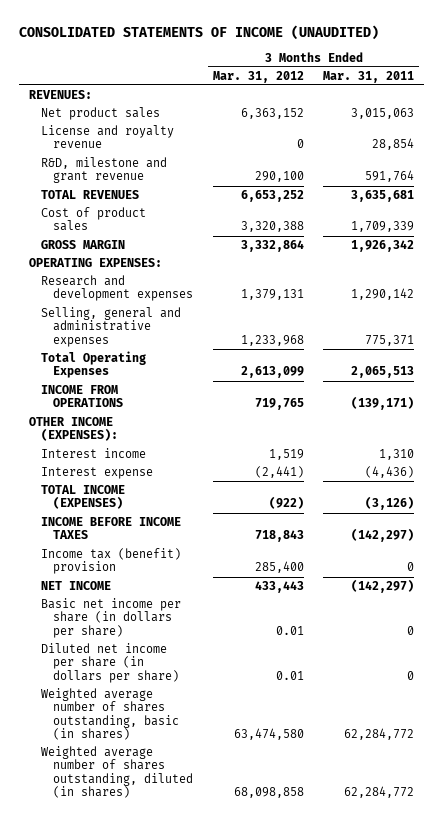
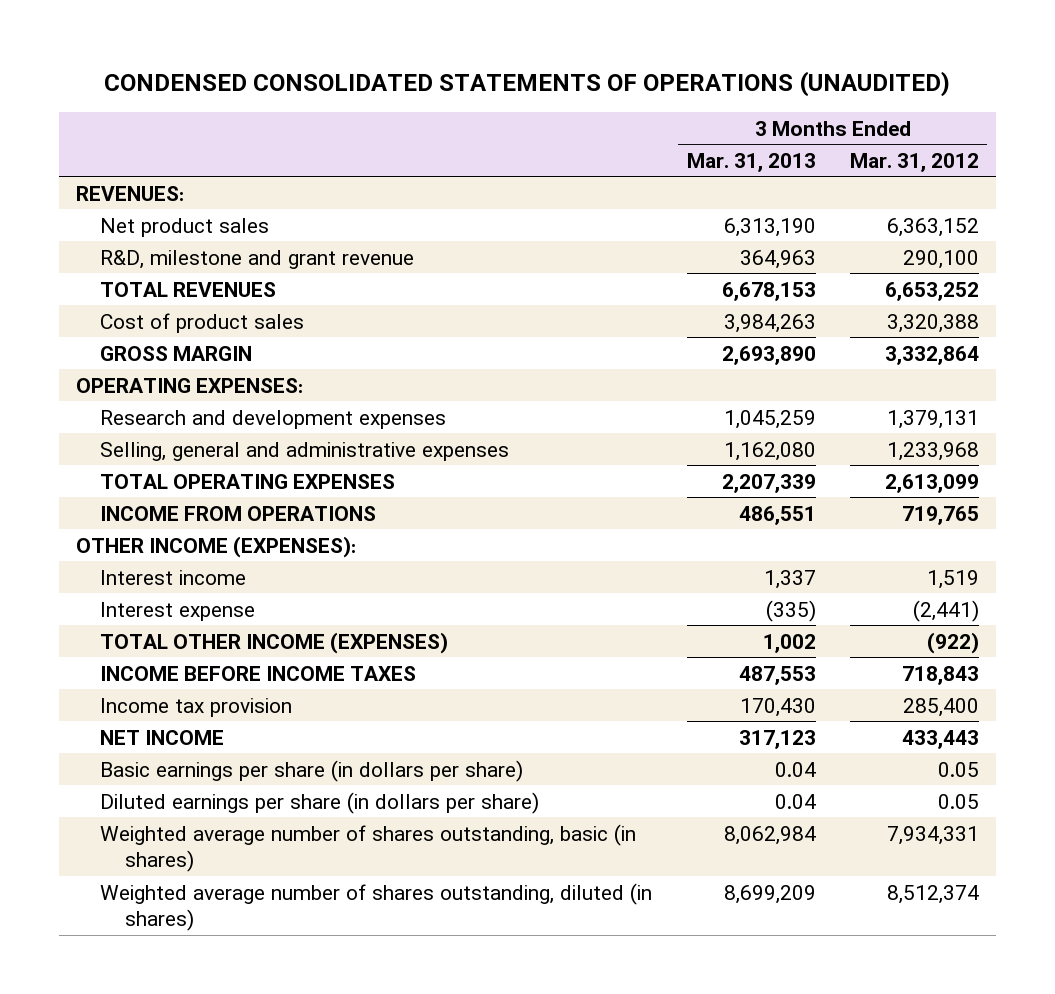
[19,25,380,41] CONSOLIDATED STATEMENTS OF INCOME (UNAUDITED) -> [104,71,951,98] CONDENSED CONSOLIDATED STATEMENTS OF OPERATIONS (UNAUDITED)
[323,70,415,83] Mar. 31, 2011 -> none
none -> [686,152,816,172] Mar. 31, 2013
[41,125,175,149] License and royalty revenue -> none
[41,351,147,379] Total Operating Expenses -> [100,473,396,489] TOTAL OPERATING EXPENSES
[41,485,126,510] TOTAL INCOME (EXPENSES) -> [100,631,449,654] TOTAL OTHER INCOME (EXPENSES)
[41,548,182,575] Income tax (benefit) provision -> [100,697,293,717] Income tax provision
[41,598,182,638] Basic net income per share (in dollars per share) -> [100,759,524,782] Basic earnings per share (in dollars per share)
[275,625,304,635] 0.01 -> [937,761,979,777] 0.05
[41,643,180,683] Diluted net income per share (in dollars per share) -> [100,791,540,814] Diluted earnings per share (in dollars per share)
[275,670,304,680] 0.01 -> [937,793,979,809] 0.05
[233,727,304,740] 63,474,580 -> [886,825,979,845] 7,934,331
[233,786,304,798] 68,098,858 -> [886,884,979,904] 8,512,374

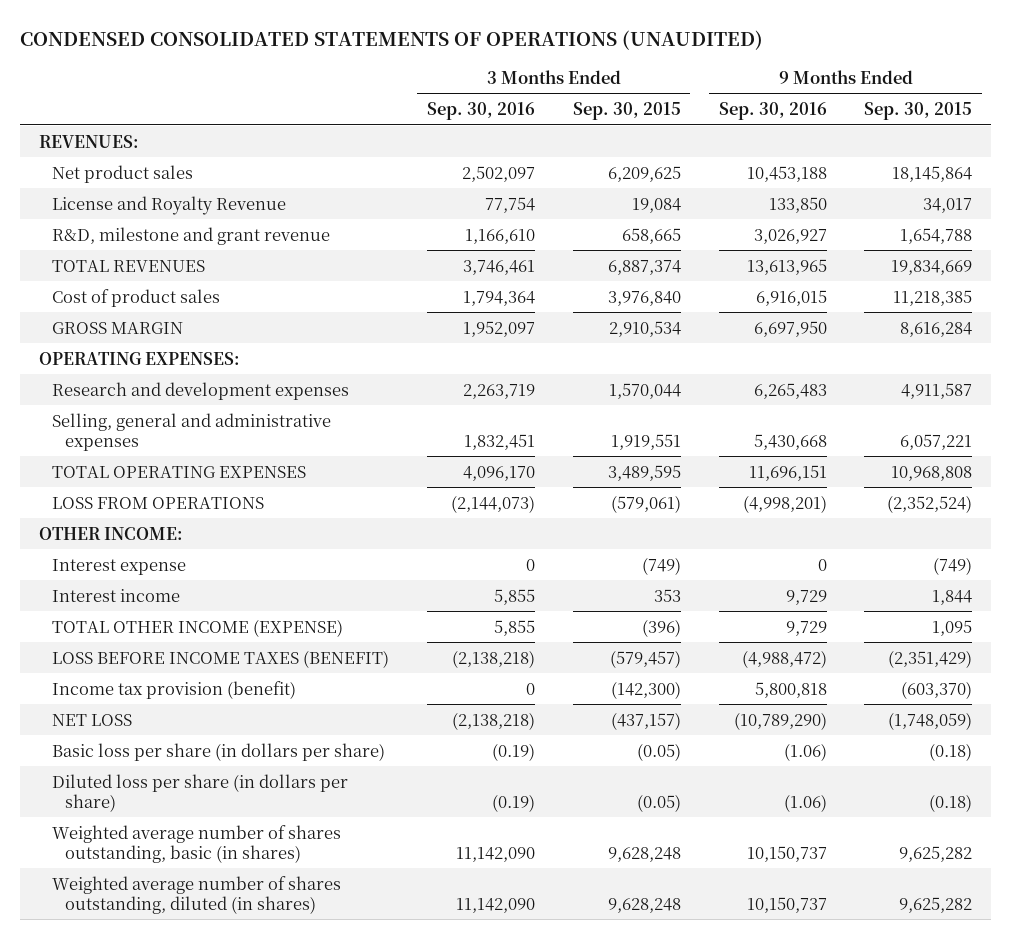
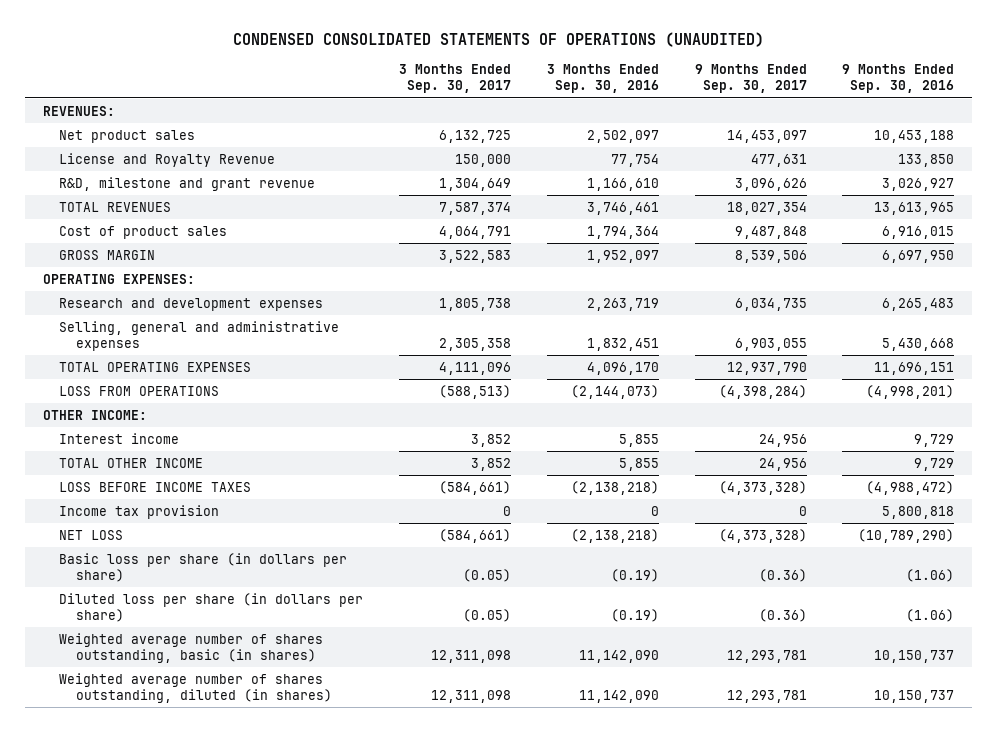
[572,102,681,121] Sep. 30, 2015 -> none
[864,102,973,121] Sep. 30, 2015 -> none
none -> [399,64,512,94] 3 Months Ended Sep. 30, 2017
none -> [694,64,807,94] 9 Months Ended Sep. 30, 2017
[51,558,186,575] Interest expense -> none
[51,618,343,637] TOTAL OTHER INCOME (EXPENSE) -> [59,457,204,468] TOTAL OTHER INCOME
[51,649,389,668] LOSS BEFORE INCOME TAXES (BENEFIT) -> [59,481,252,492] LOSS BEFORE INCOME TAXES
[51,680,296,699] Income tax provision (benefit) -> [59,504,220,519] Income tax provision

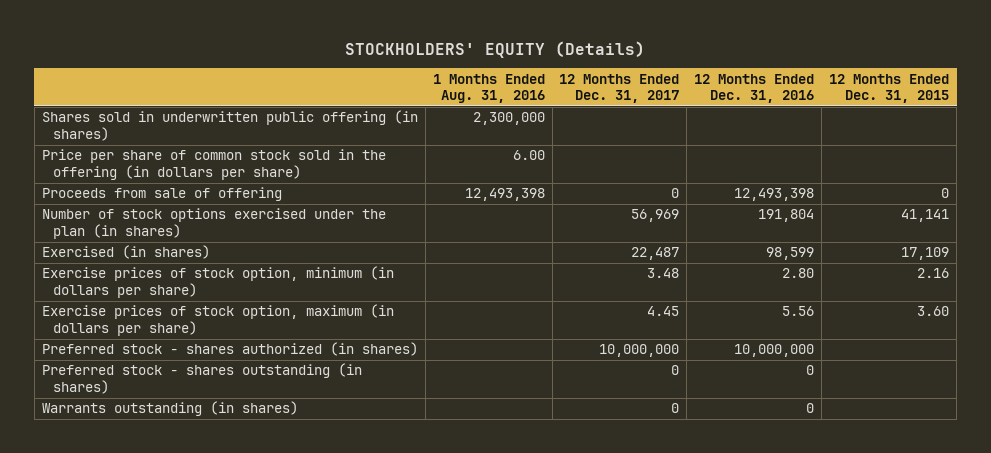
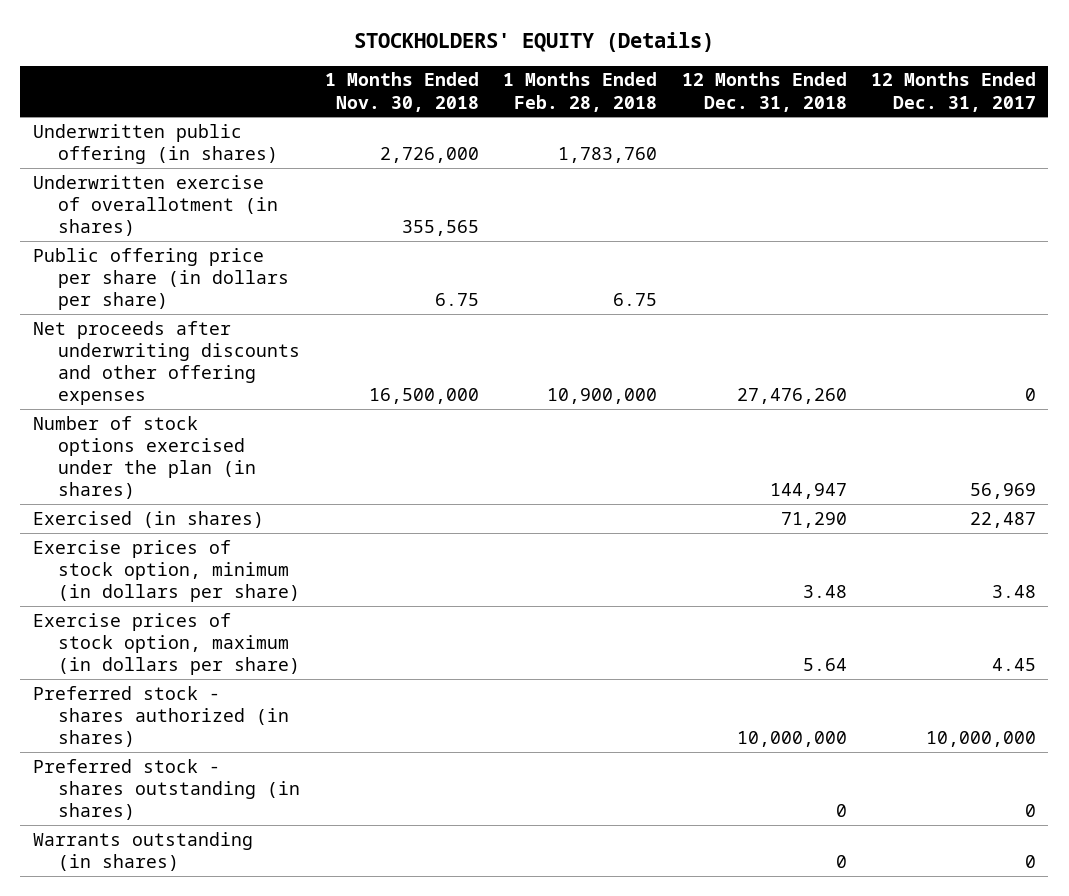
[432,73,545,104] 1 Months Ended Aug. 31, 2016 -> none
[694,73,815,104] 12 Months Ended Dec. 31, 2016 -> none
[829,73,950,104] 12 Months Ended Dec. 31, 2015 -> none
none -> [324,72,479,112] 1 Months Ended Nov. 30, 2018
none -> [503,72,658,112] 1 Months Ended Feb. 28, 2018
none -> [681,72,847,112] 12 Months Ended Dec. 31, 2018
[41,110,418,141] Shares sold in underwritten public offering (in shares) -> [32,123,278,164] Underwritten public offering (in shares)
none -> [32,174,278,237] Underwritten exercise of overallotment (in shares)
[41,149,386,180] Price per share of common stock sold in the offering (in dollars per share) -> [32,247,289,311] Public offering price per share (in dollars per share)
[41,187,282,202] Proceeds from sale of offering -> [32,320,300,406] Net proceeds after underwriting discounts and other offering expenses

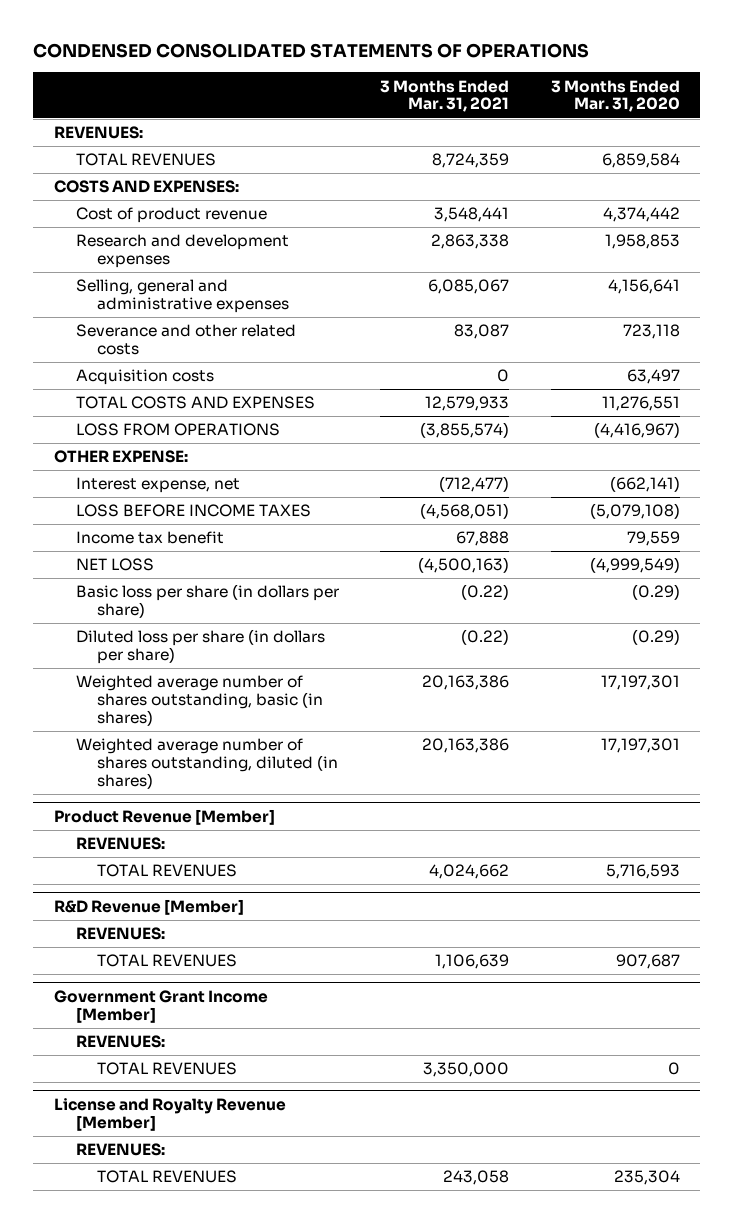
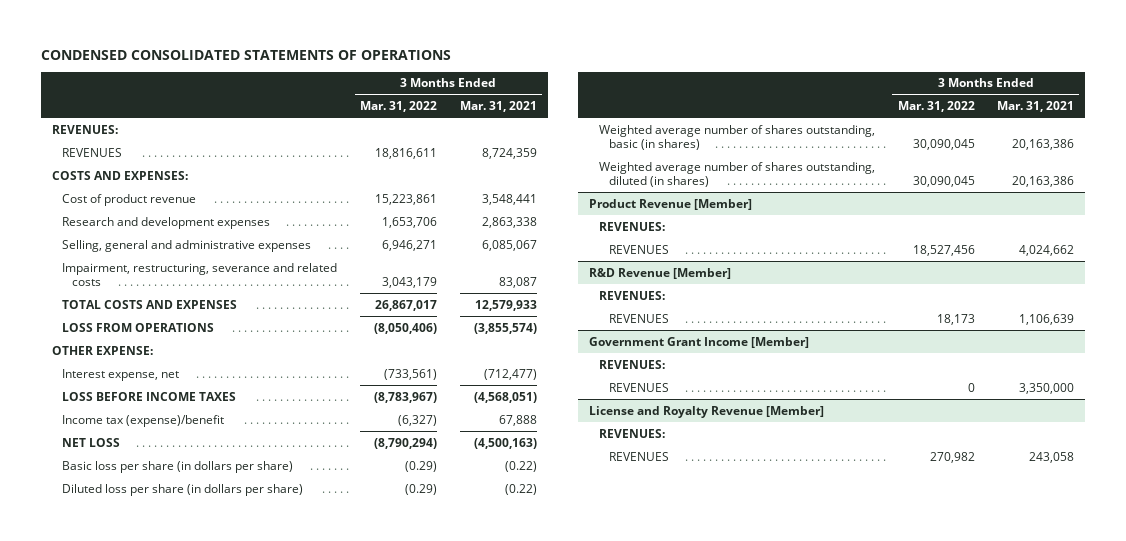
[550,79,680,113] 3 Months Ended Mar. 31, 2020 -> none
none -> [360,101,438,113] Mar. 31, 2022
[75,153,216,167] TOTAL REVENUES -> [62,147,123,157] REVENUES
[75,369,214,386] Acquisition costs -> none
[75,324,296,356] Severance and other related costs -> [62,262,338,287] Impairment, restructuring, severance and related costs
[75,531,224,545] Income tax benefit -> [62,414,225,427] Income tax (expense)/benefit
[97,864,238,878] TOTAL REVENUES -> [609,244,670,254] REVENUES
[97,954,238,968] TOTAL REVENUES -> [609,313,670,323] REVENUES
[97,1062,238,1076] TOTAL REVENUES -> [609,382,670,392] REVENUES
[97,1170,238,1184] TOTAL REVENUES -> [609,451,670,461] REVENUES

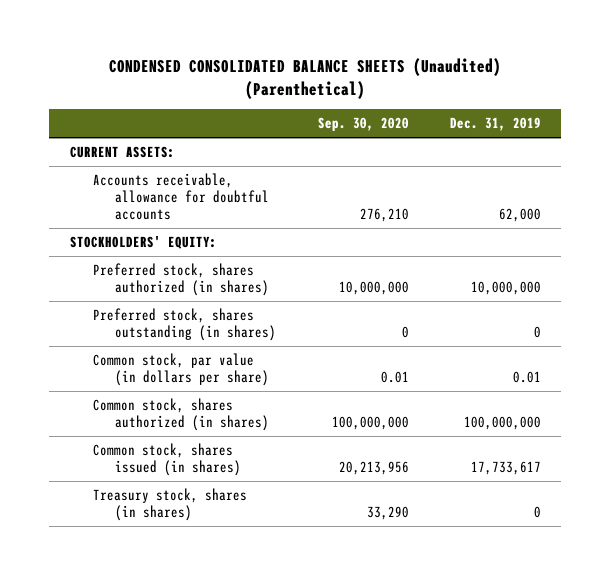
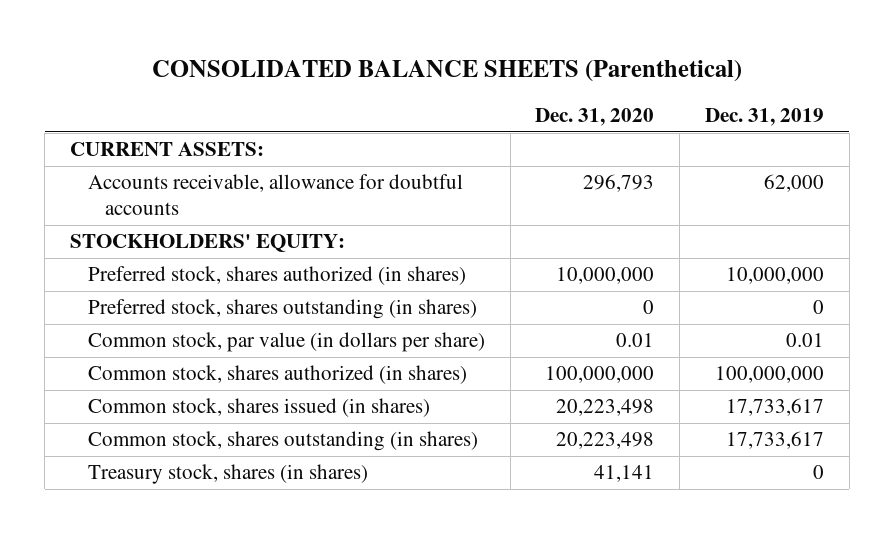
[109,57,502,99] CONDENSED CONSOLIDATED BALANCE SHEETS (Unaudited) (Parenthetical) -> [151,60,742,83] CONSOLIDATED BALANCE SHEETS (Parenthetical)
[317,117,409,132] Sep. 30, 2020 -> none
none -> [535,108,655,127] Dec. 31, 2020
none -> [87,431,478,452] Common stock, shares outstanding (in shares)

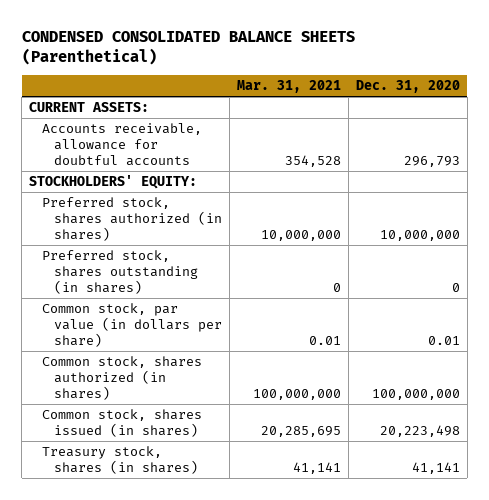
[151,60,742,83] CONSOLIDATED BALANCE SHEETS (Parenthetical) -> [21,30,355,65] CONDENSED CONSOLIDATED BALANCE SHEETS (Parenthetical)
[705,108,825,127] Dec. 31, 2019 -> none
none -> [237,80,342,94] Mar. 31, 2021
[87,431,478,452] Common stock, shares outstanding (in shares) -> none

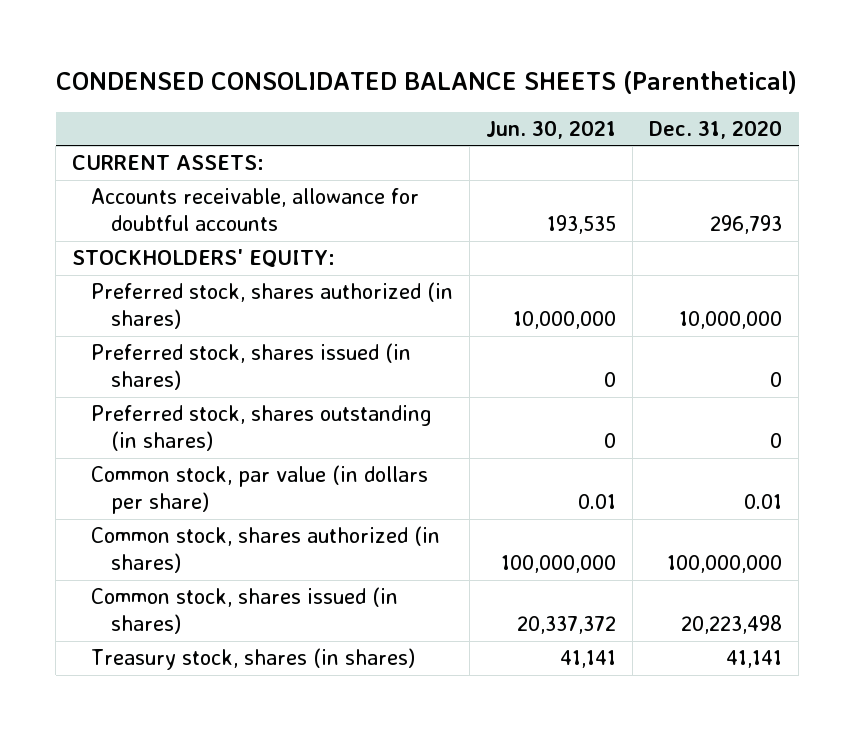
[237,80,342,94] Mar. 31, 2021 -> none
none -> [486,120,617,140] Jun. 30, 2021
none -> [91,343,412,391] Preferred stock, shares issued (in shares)

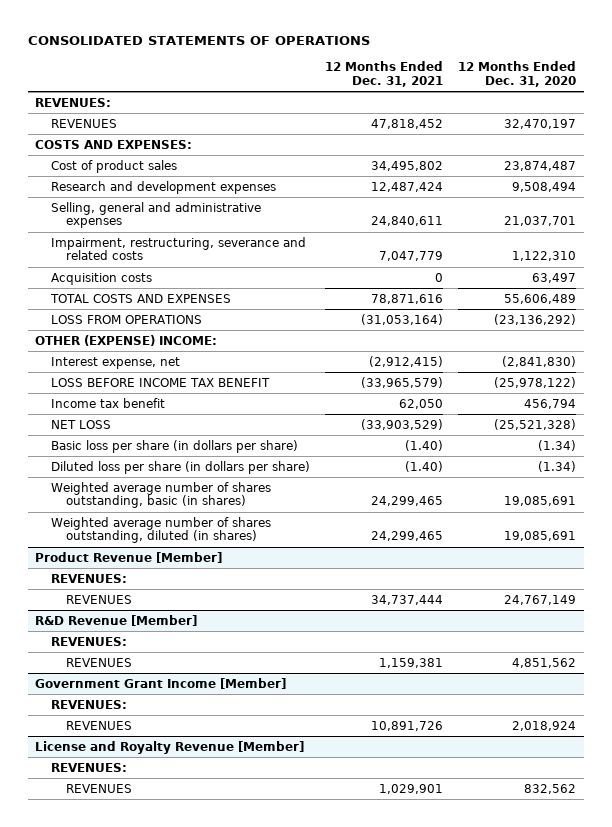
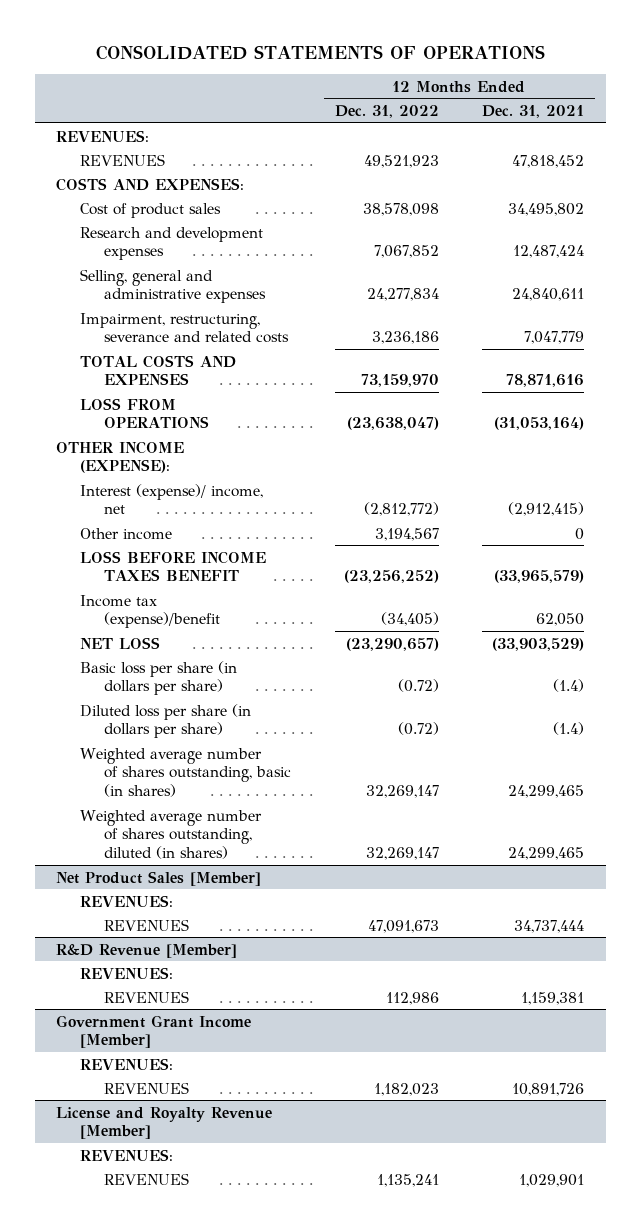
[458,61,577,87] 12 Months Ended Dec. 31, 2020 -> none
none -> [334,105,439,119] Dec. 31, 2022
[50,272,152,285] Acquisition costs -> none
[35,334,218,346] OTHER (EXPENSE) INCOME: -> [56,440,185,474] OTHER INCOME (EXPENSE):
[50,356,180,369] Interest expense, net -> [80,483,264,515] Interest (expense)/ income, net
none -> [80,527,173,540] Other income
[50,377,270,387] LOSS BEFORE INCOME TAX BENEFIT -> [80,550,267,582] LOSS BEFORE INCOME TAXES BENEFIT
[50,397,165,408] Income tax benefit -> [80,594,221,629] Income tax (expense)/benefit
[404,439,443,451] (1.40) -> [552,679,584,693] (1.4)
[404,460,443,472] (1.40) -> [552,722,584,736] (1.4)
[35,551,223,563] Product Revenue [Member] -> [56,870,262,886] Net Product Sales [Member]

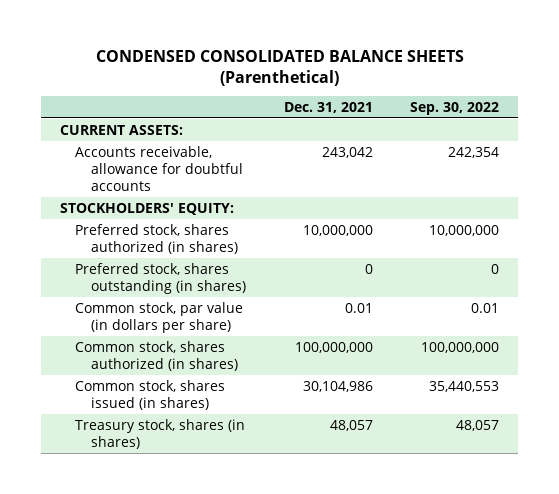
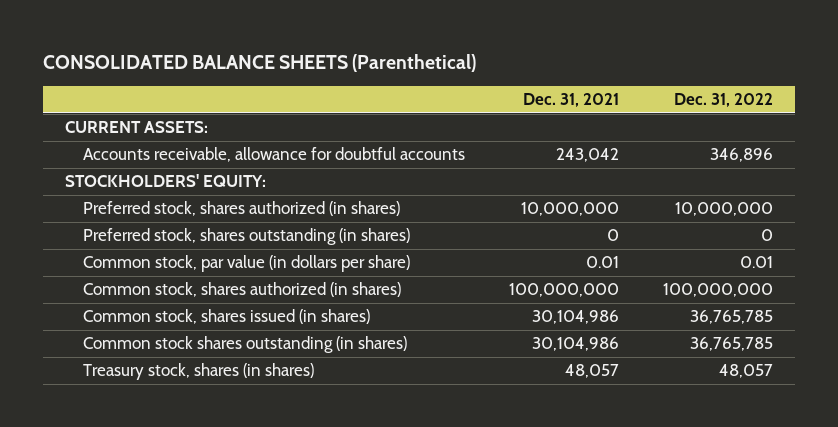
[95,49,464,86] CONDENSED CONSOLIDATED BALANCE SHEETS (Parenthetical) -> [42,54,476,73] CONSOLIDATED BALANCE SHEETS (Parenthetical)
[410,101,500,115] Sep. 30, 2022 -> none
none -> [674,93,774,108] Dec. 31, 2022
none -> [83,336,408,354] Common stock shares outstanding (in shares)

